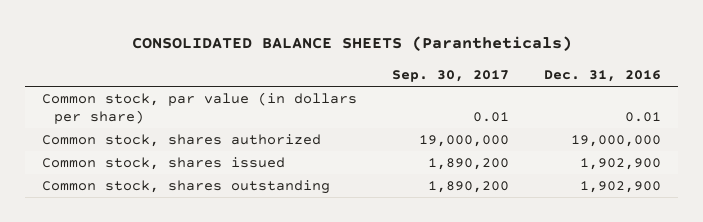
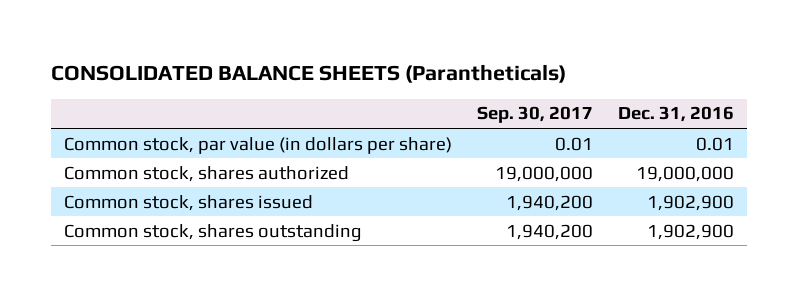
[428,157,510,170] 1,890,200 -> [506,194,594,211] 1,940,200
[428,180,510,193] 1,890,200 -> [506,223,594,240] 1,940,200

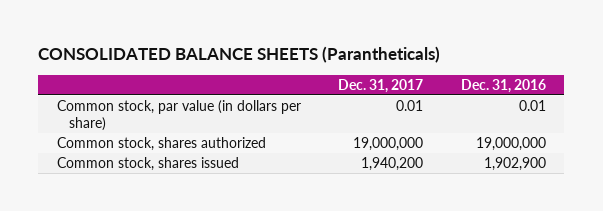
[477,106,594,124] Sep. 30, 2017 -> none
none -> [338,78,424,93] Dec. 31, 2017
[63,223,362,242] Common stock, shares outstanding -> none

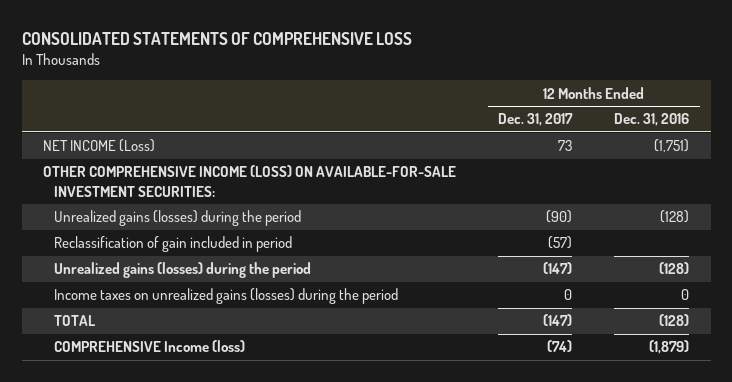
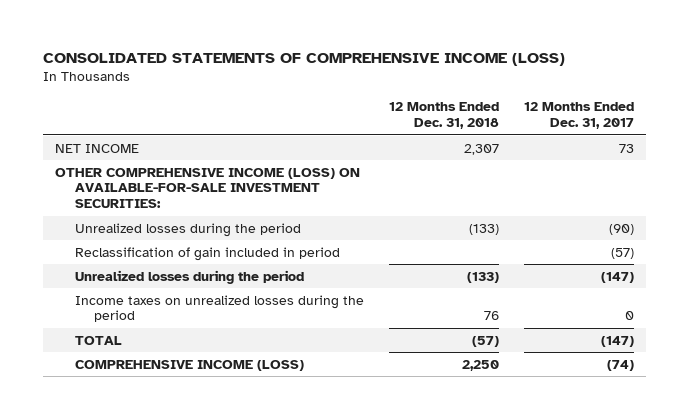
[21,32,412,46] CONSOLIDATED STATEMENTS OF COMPREHENSIVE LOSS -> [42,53,565,67] CONSOLIDATED STATEMENTS OF COMPREHENSIVE INCOME (LOSS)
[614,113,690,127] Dec. 31, 2016 -> none
none -> [388,102,499,130] 12 Months Ended Dec. 31, 2018
[42,139,155,153] NET INCOME (Loss) -> [55,143,140,153] NET INCOME
[54,210,302,227] Unrealized gains (losses) during the period -> [74,222,301,237] Unrealized losses during the period
[54,262,312,279] Unrealized gains (losses) during the period -> [74,269,304,284] Unrealized losses during the period
[54,288,399,305] Income taxes on unrealized gains (losses) during the period -> [74,294,364,323] Income taxes on unrealized losses during the period
[54,340,246,353] COMPREHENSIVE Income (loss) -> [74,359,304,371] COMPREHENSIVE INCOME (LOSS)

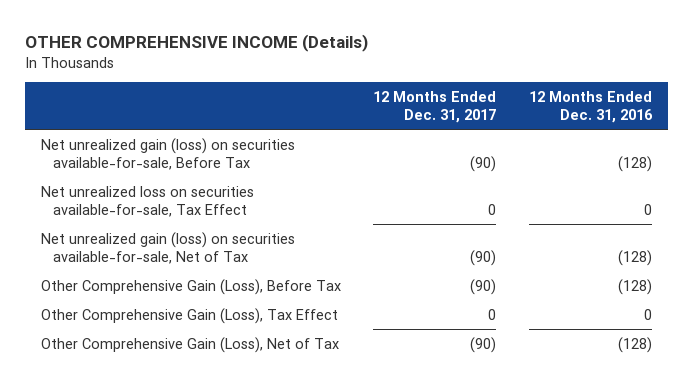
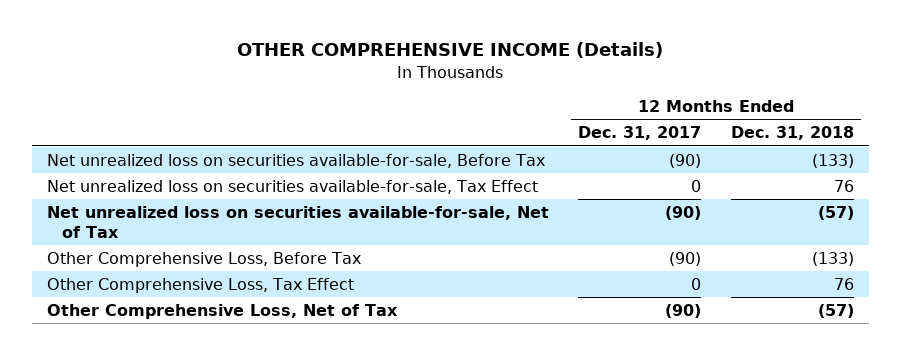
[528,91,653,123] 12 Months Ended Dec. 31, 2016 -> none
none -> [730,126,854,141] Dec. 31, 2018
[41,137,296,170] Net unrealized gain (loss) on securities available-for-sale, Before Tax -> [46,153,545,168] Net unrealized loss on securities available-for-sale, Before Tax
[41,231,296,264] Net unrealized gain (loss) on securities available-for-sale, Net of Tax -> [46,205,549,239] Net unrealized loss on securities available-for-sale, Net of Tax
[41,278,342,295] Other Comprehensive Gain (Loss), Before Tax -> [46,251,361,267] Other Comprehensive Loss, Before Tax
[41,307,339,324] Other Comprehensive Gain (Loss), Tax Effect -> [46,277,354,293] Other Comprehensive Loss, Tax Effect
[41,336,340,353] Other Comprehensive Gain (Loss), Net of Tax -> [46,303,398,319] Other Comprehensive Loss, Net of Tax

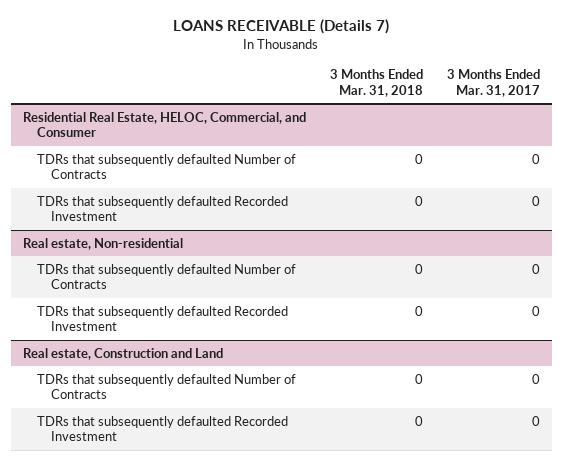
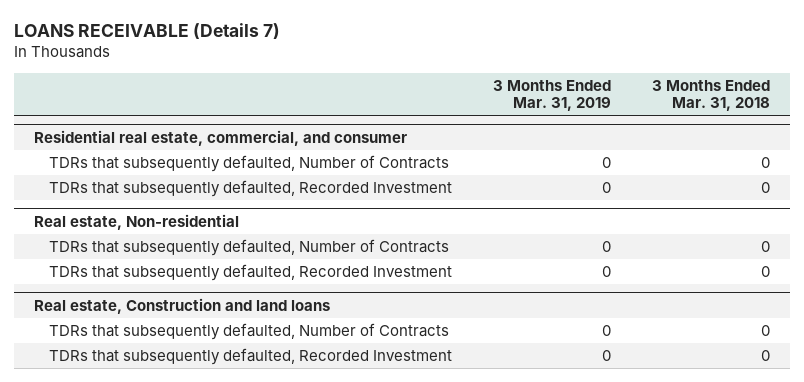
[446,69,540,98] 3 Months Ended Mar. 31, 2017 -> none
none -> [493,79,612,112] 3 Months Ended Mar. 31, 2019
[22,111,306,138] Residential Real Estate, HELOC, Commercial, and Consumer -> [33,129,407,146] Residential real estate, commercial, and consumer
[36,153,296,180] TDRs that subsequently defaulted Number of Contracts -> [49,155,450,173] TDRs that subsequently defaulted, Number of Contracts
[36,195,288,222] TDRs that subsequently defaulted Recorded Investment -> [49,180,453,198] TDRs that subsequently defaulted, Recorded Investment
[36,263,296,290] TDRs that subsequently defaulted Number of Contracts -> [49,239,450,257] TDRs that subsequently defaulted, Number of Contracts
[36,305,288,332] TDRs that subsequently defaulted Recorded Investment -> [49,264,453,282] TDRs that subsequently defaulted, Recorded Investment
[22,347,223,360] Real estate, Construction and Land -> [33,297,330,314] Real estate, Construction and land loans
[36,373,296,400] TDRs that subsequently defaulted Number of Contracts -> [49,323,450,341] TDRs that subsequently defaulted, Number of Contracts
[36,415,288,442] TDRs that subsequently defaulted Recorded Investment -> [49,348,453,366] TDRs that subsequently defaulted, Recorded Investment

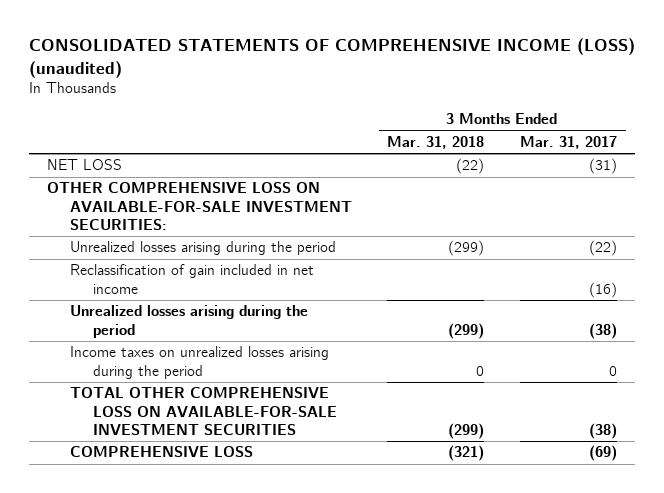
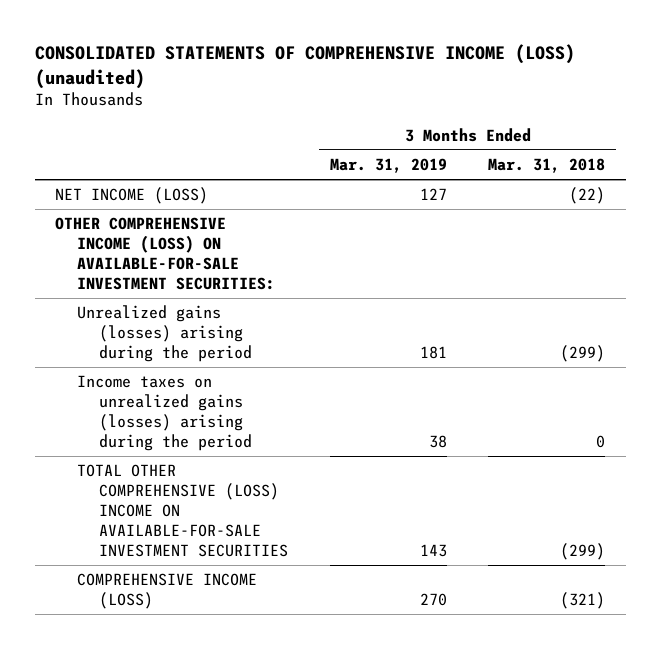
[520,136,618,150] Mar. 31, 2017 -> none
none -> [329,157,447,173] Mar. 31, 2019
[69,241,336,256] Unrealized losses arising during the period -> none
[69,264,314,294] Reclassification of gain included in net income -> none
[46,159,122,171] NET LOSS -> [55,187,209,205] NET INCOME (LOSS)
[46,182,352,230] OTHER COMPREHENSIVE LOSS ON AVAILABLE-FOR-SALE INVESTMENT SECURITIES: -> [55,217,276,291] OTHER COMPREHENSIVE INCOME (LOSS) ON AVAILABLE-FOR-SALE INVESTMENT SECURITIES:
[69,305,308,338] Unrealized losses arising during the period -> [77,305,253,363] Unrealized gains (losses) arising during the period
[69,346,329,379] Income taxes on unrealized losses arising during the period -> [77,375,253,452] Income taxes on unrealized gains (losses) arising during the period
[69,387,338,435] TOTAL OTHER COMPREHENSIVE LOSS ON AVAILABLE-FOR-SALE INVESTMENT SECURITIES -> [77,464,289,558] TOTAL OTHER COMPREHENSIVE (LOSS) INCOME ON AVAILABLE-FOR-SALE INVESTMENT SECURITIES
[69,446,253,458] COMPREHENSIVE LOSS -> [77,573,258,610] COMPREHENSIVE INCOME (LOSS)

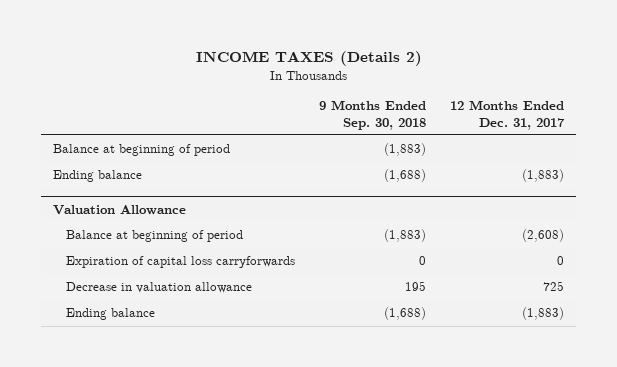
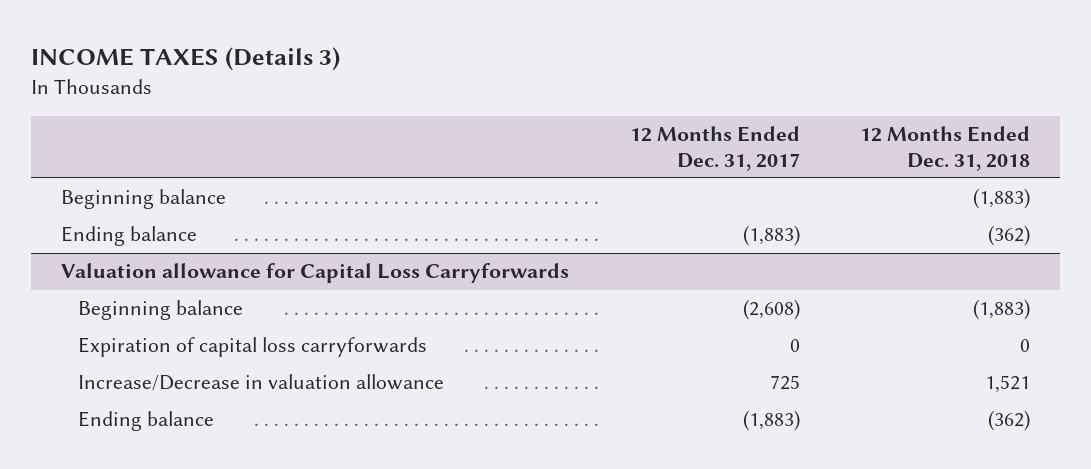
[195,50,422,66] INCOME TAXES (Details 2) -> [31,46,341,71] INCOME TAXES (Details 3)
[319,100,427,130] 9 Months Ended Sep. 30, 2018 -> none
none -> [859,126,1030,171] 12 Months Ended Dec. 31, 2018
[53,144,231,157] Balance at beginning of period -> [61,189,227,210] Beginning balance
[53,204,187,215] Valuation Allowance -> [61,263,570,284] Valuation allowance for Capital Loss Carryforwards
[66,230,244,243] Balance at beginning of period -> [77,300,243,321] Beginning balance
[66,282,253,294] Decrease in valuation allowance -> [77,374,444,392] Increase/Decrease in valuation allowance

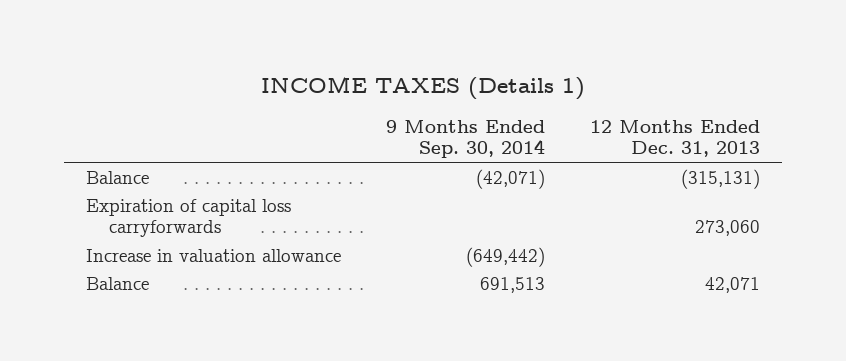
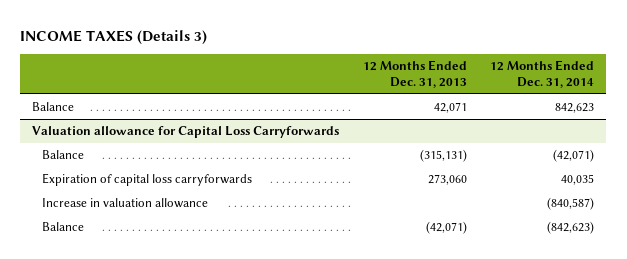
[261,76,586,101] INCOME TAXES (Details 1) -> [20,29,208,45] INCOME TAXES (Details 3)
[386,119,546,159] 9 Months Ended Sep. 30, 2014 -> none
none -> [490,60,595,88] 12 Months Ended Dec. 31, 2014
[86,276,150,290] Balance -> [32,102,75,112] Balance
none -> [32,126,340,139] Valuation allowance for Capital Loss Carryforwards
none -> [41,222,84,232] Balance

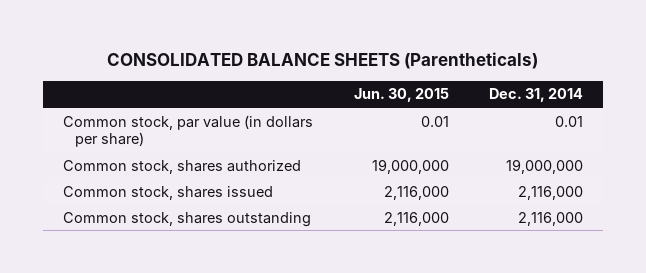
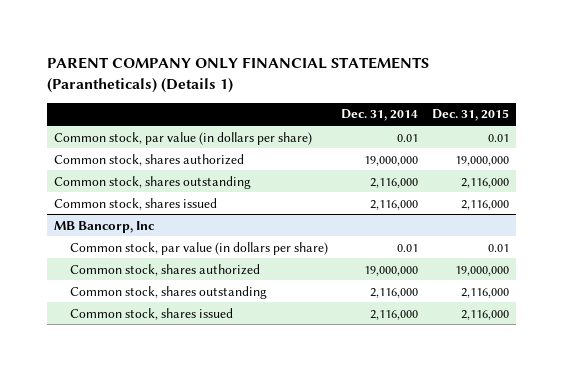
[107,52,539,70] CONSOLIDATED BALANCE SHEETS (Parentheticals) -> [46,56,429,94] PARENT COMPANY ONLY FINANCIAL STATEMENTS (Parantheticals) (Details 1)
[353,88,449,103] Jun. 30, 2015 -> none
none -> [432,109,510,122] Dec. 31, 2015
none -> [53,175,251,189] Common stock, shares outstanding
none -> [53,220,154,233] MB Bancorp, Inc
none -> [69,241,328,255] Common stock, par value (in dollars per share)
none -> [69,263,260,276] Common stock, shares authorized
none -> [69,307,233,320] Common stock, shares issued

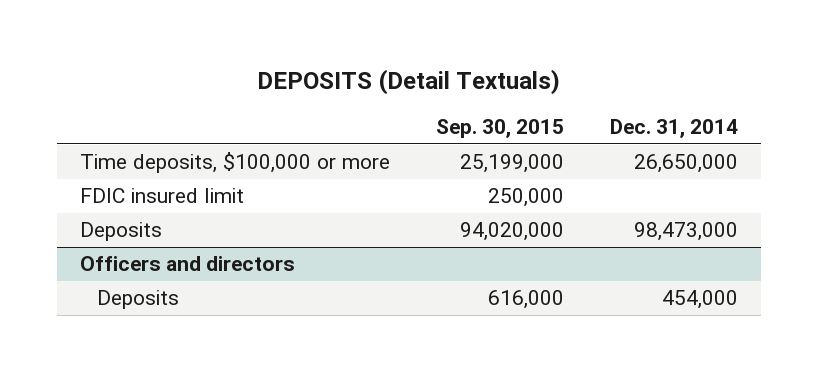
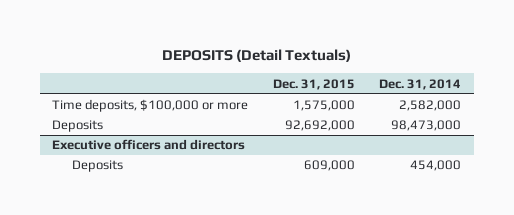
[435,119,564,139] Sep. 30, 2015 -> none
none -> [272,78,355,90] Dec. 31, 2015
[80,188,245,204] FDIC insured limit -> none
[633,154,738,174] 26,650,000 -> [399,100,462,112] 2,582,000
[80,256,296,272] Officers and directors -> [52,139,246,151] Executive officers and directors

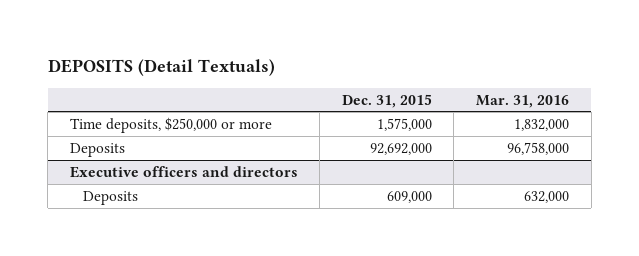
[379,78,462,90] Dec. 31, 2014 -> none
none -> [476,94,570,108] Mar. 31, 2016
[52,99,249,113] Time deposits, $100,000 or more -> [69,116,272,133] Time deposits, $250,000 or more

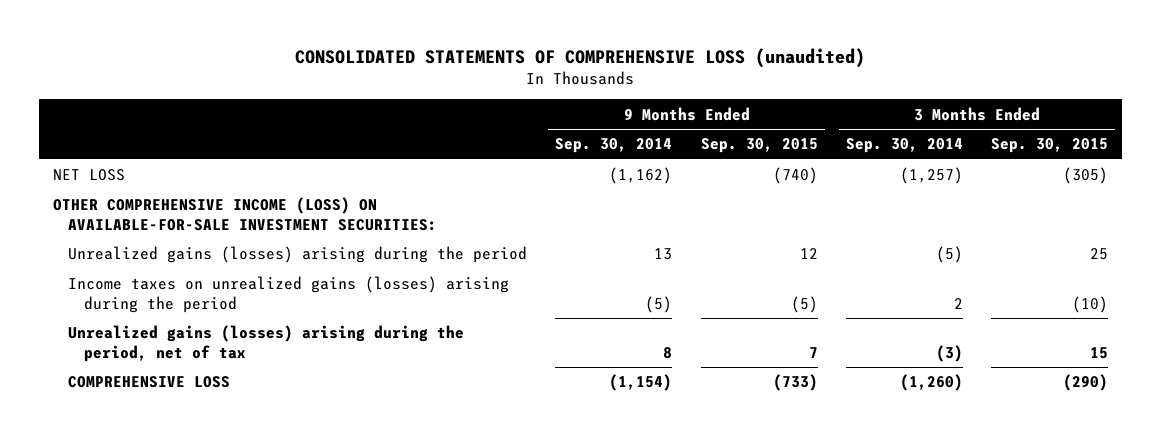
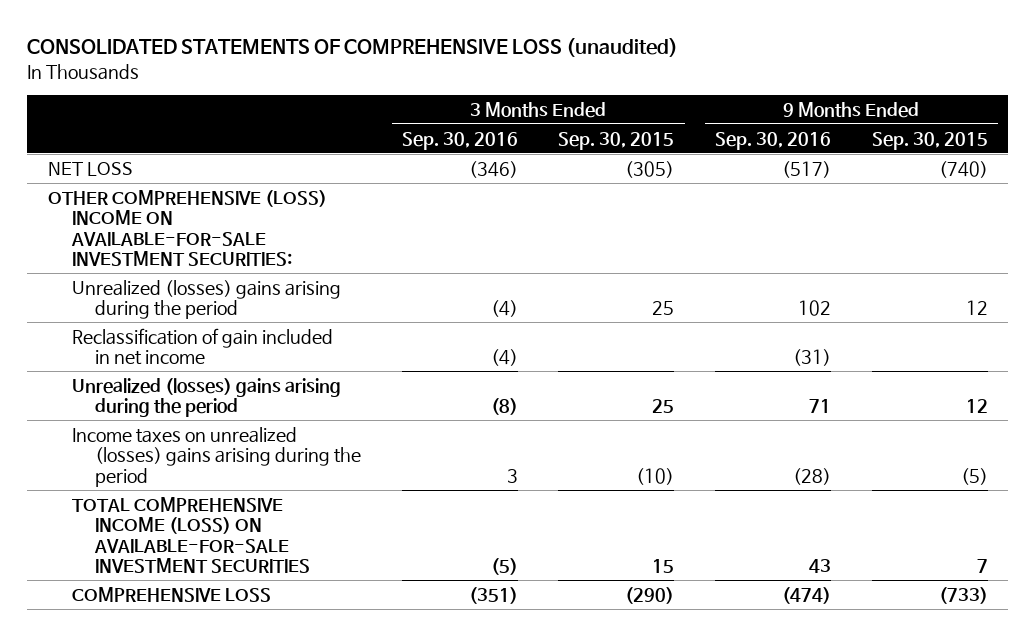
[555,138,673,154] Sep. 30, 2014 -> none
[845,138,963,154] Sep. 30, 2014 -> none
none -> [401,131,518,150] Sep. 30, 2016
none -> [714,131,831,150] Sep. 30, 2016
[52,197,438,232] OTHER COMPREHENSIVE INCOME (LOSS) ON AVAILABLE-FOR-SALE INVESTMENT SECURITIES: -> [47,189,327,266] OTHER COMPREHENSIVE (LOSS) INCOME ON AVAILABLE-FOR-SALE INVESTMENT SECURITIES:
[68,246,528,264] Unrealized gains (losses) arising during the period -> [71,279,341,320] Unrealized (losses) gains arising during the period
none -> [71,327,333,366] Reclassification of gain included in net income
none -> [71,377,341,418] Unrealized (losses) gains arising during the period
[68,276,510,314] Income taxes on unrealized gains (losses) arising during the period -> [71,426,362,487] Income taxes on unrealized (losses) gains arising during the period
[68,325,465,363] Unrealized gains (losses) arising during the period, net of tax -> [71,496,311,573] TOTAL COMPREHENSIVE INCOME (LOSS) ON AVAILABLE-FOR-SALE INVESTMENT SECURITIES

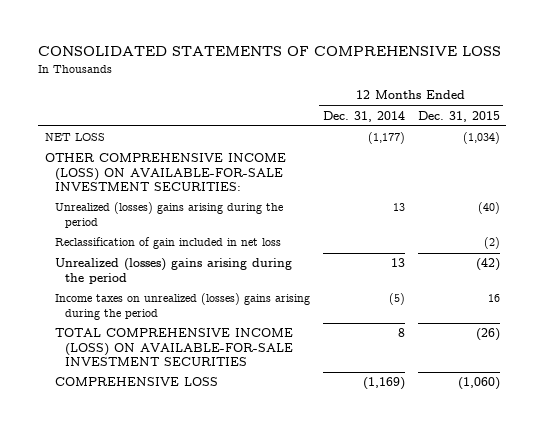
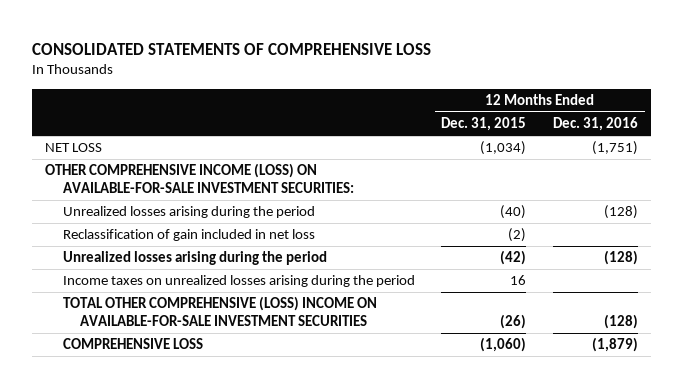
[322,110,405,122] Dec. 31, 2014 -> none
none -> [553,117,639,132] Dec. 31, 2016
[54,202,283,228] Unrealized (losses) gains arising during the period -> [62,206,315,219] Unrealized losses arising during the period
[54,258,292,284] Unrealized (losses) gains arising during the period -> [62,251,327,266] Unrealized losses arising during the period
[54,293,310,320] Income taxes on unrealized (losses) gains arising during the period -> [62,275,415,288] Income taxes on unrealized losses arising during the period
[54,328,293,367] TOTAL COMPREHENSIVE INCOME (LOSS) ON AVAILABLE-FOR-SALE INVESTMENT SECURITIES -> [62,296,377,326] TOTAL OTHER COMPREHENSIVE (LOSS) INCOME ON AVAILABLE-FOR-SALE INVESTMENT SECURITIES

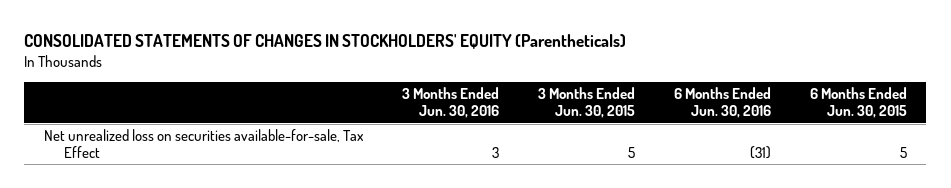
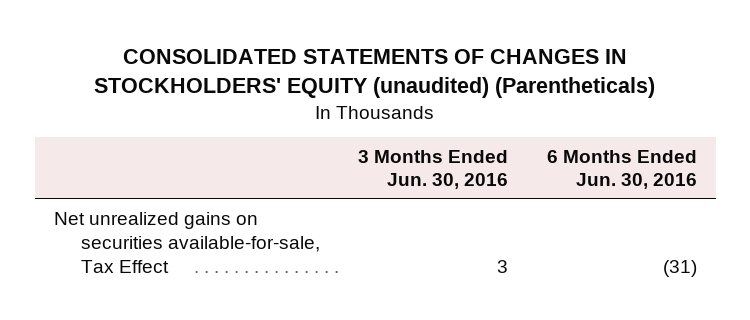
[24,34,627,50] CONSOLIDATED STATEMENTS OF CHANGES IN STOCKHOLDERS' EQUITY (Parentheticals) -> [94,48,656,99] CONSOLIDATED STATEMENTS OF CHANGES IN STOCKHOLDERS' EQUITY (unaudited) (Parentheticals)
[537,87,635,119] 3 Months Ended Jun. 30, 2015 -> none
[809,87,907,119] 6 Months Ended Jun. 30, 2015 -> none
[43,128,364,159] Net unrealized loss on securities available-for-sale, Tax Effect -> [53,212,321,273] Net unrealized gains on securities available-for-sale, Tax Effect

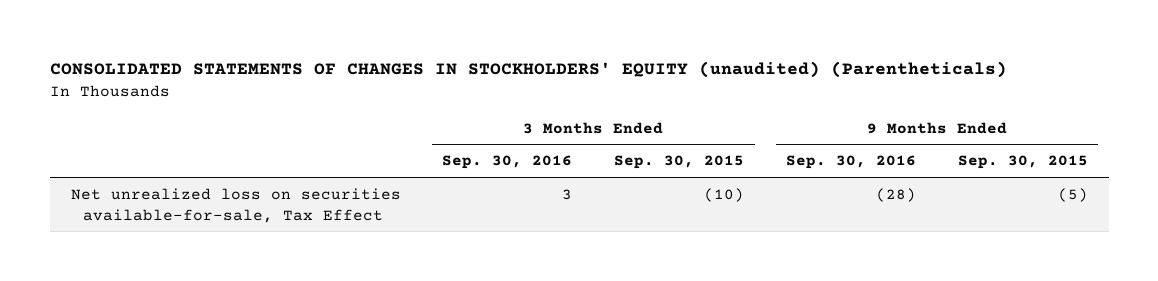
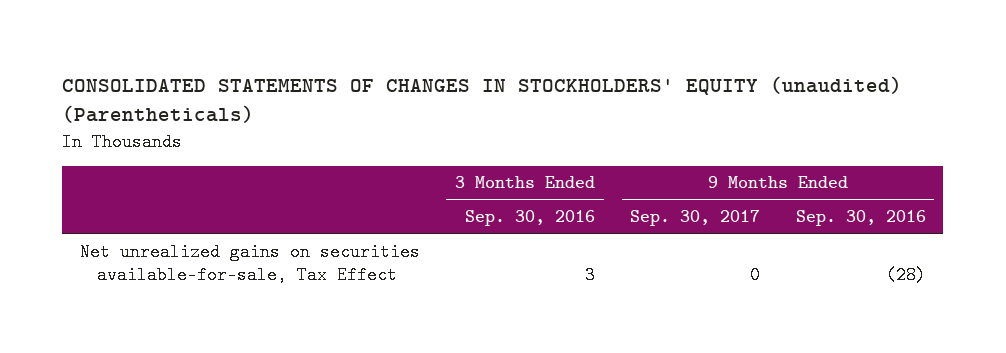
[614,155,745,170] Sep. 30, 2015 -> none
[957,155,1088,170] Sep. 30, 2015 -> none
none -> [630,210,761,227] Sep. 30, 2017
[70,188,401,223] Net unrealized loss on securities available-for-sale, Tax Effect -> [79,242,420,285] Net unrealized gains on securities available-for-sale, Tax Effect

